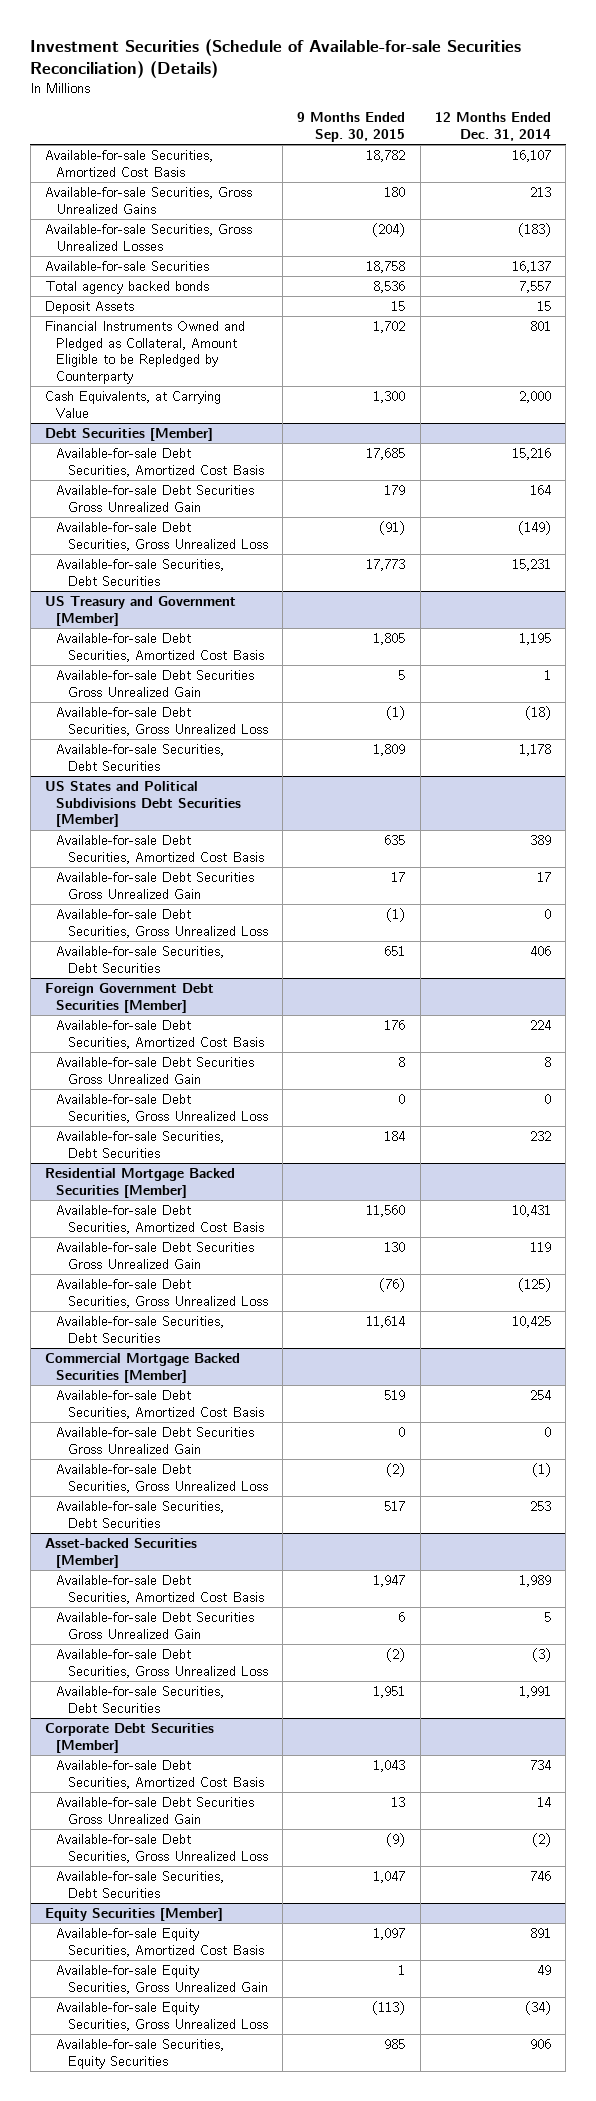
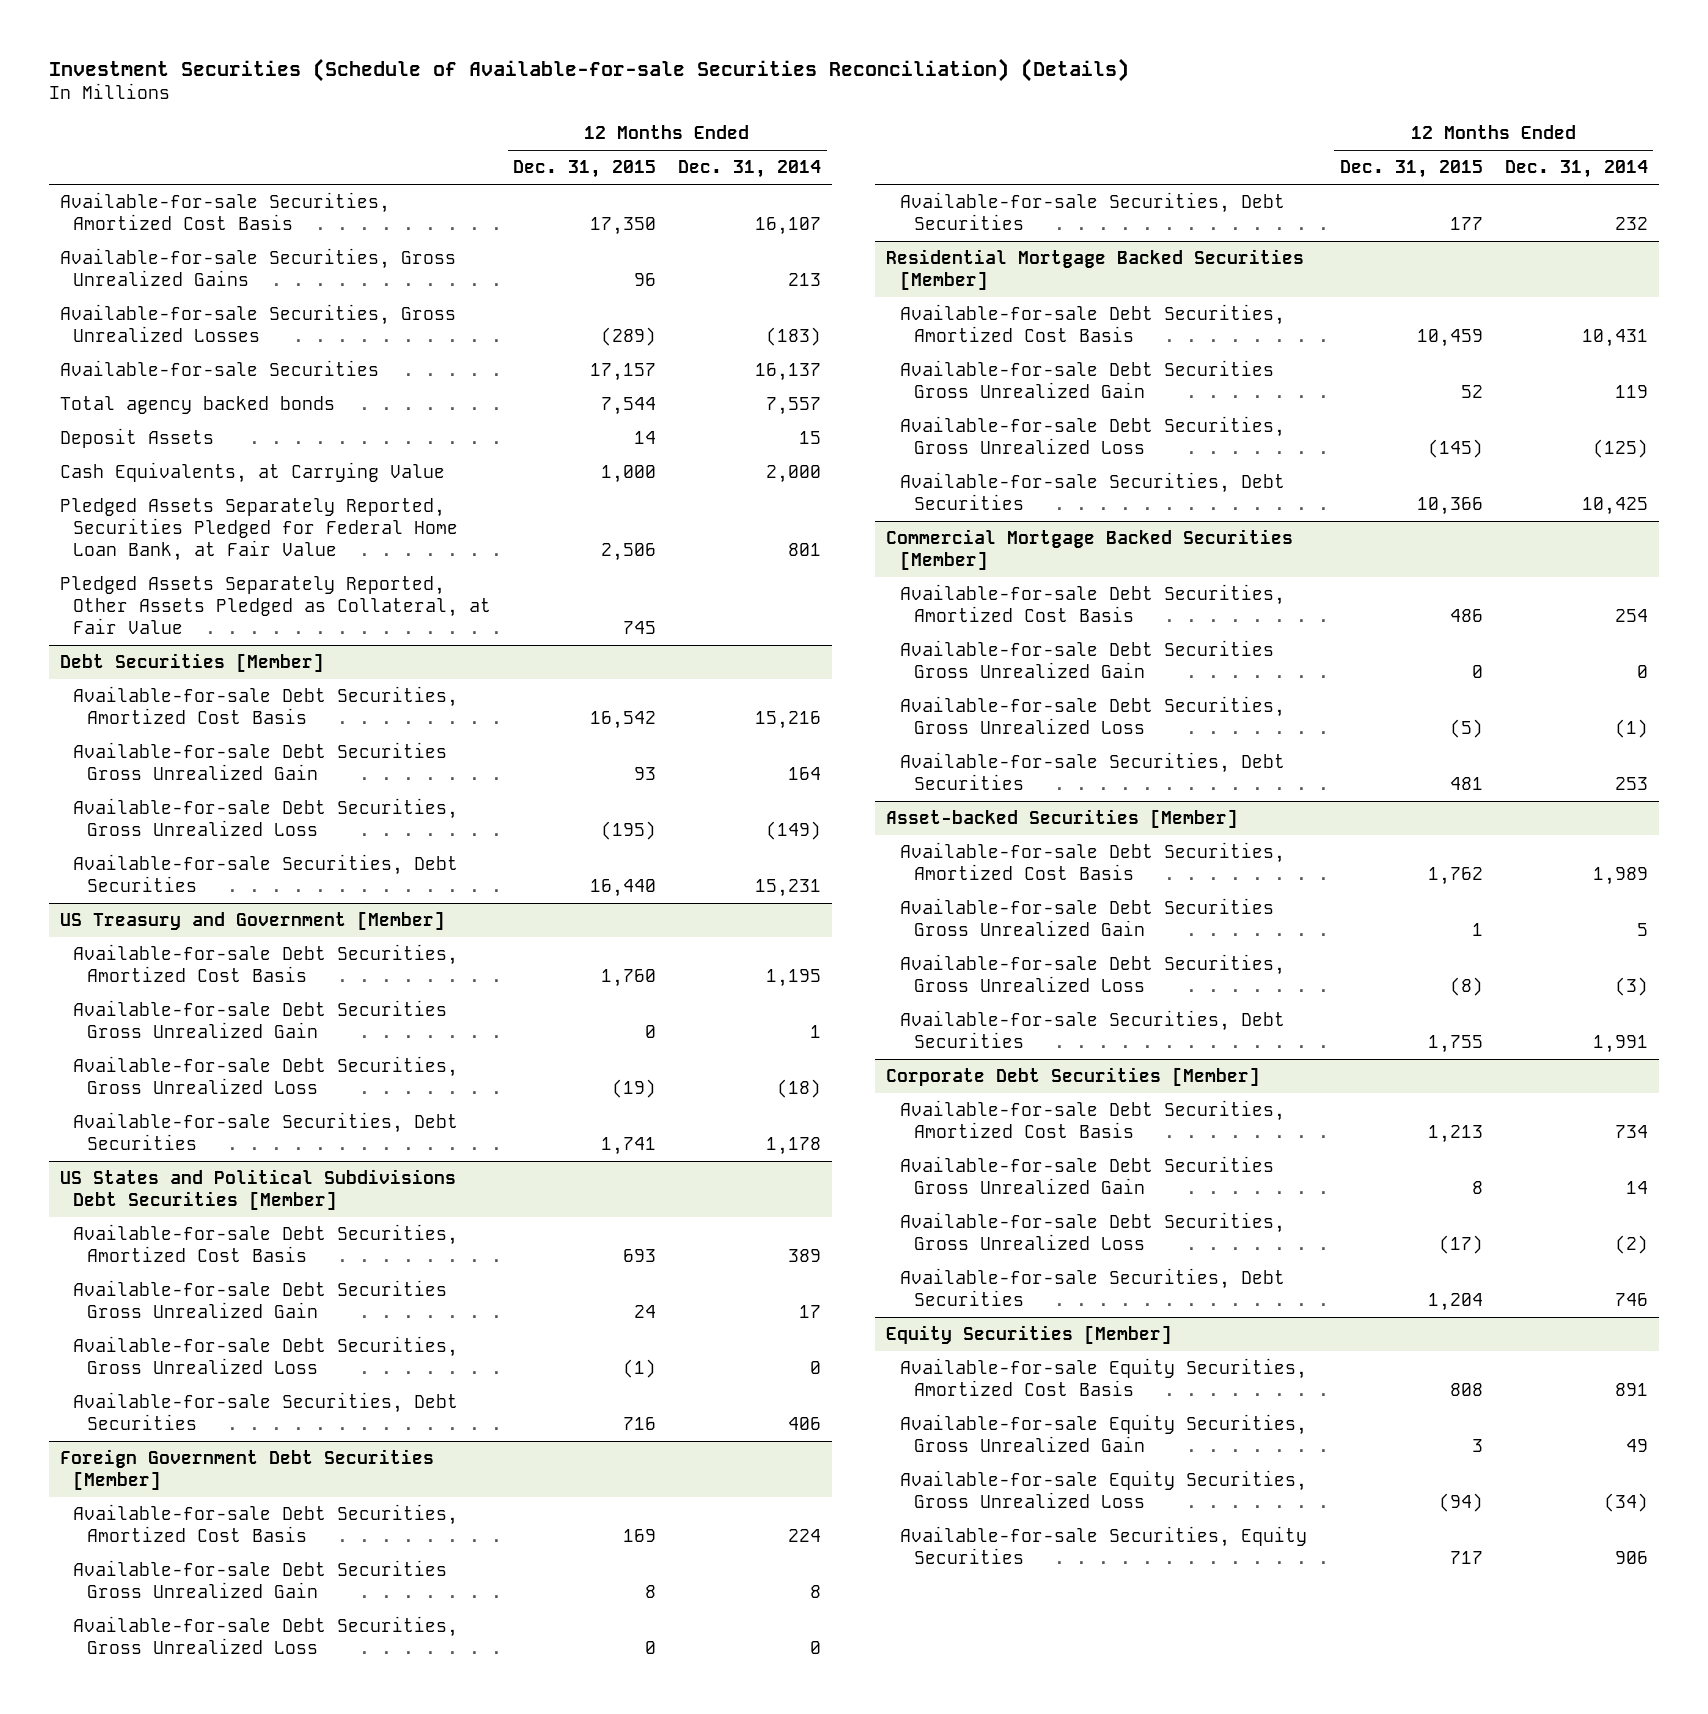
[297,112,406,143] 9 Months Ended Sep. 30, 2015 -> none
none -> [513,160,657,179] Dec. 31, 2015
[44,321,245,384] Financial Instruments Owned and Pledged as Collateral, Amount Eligible to be Repledged by Counterparty -> none
none -> [59,498,459,561] Pledged Assets Separately Reported, Securities Pledged for Federal Home Loan Bank, at Fair Value
none -> [59,576,492,634] Pledged Assets Separately Reported, Other Assets Pledged as Collateral, at Fair Value

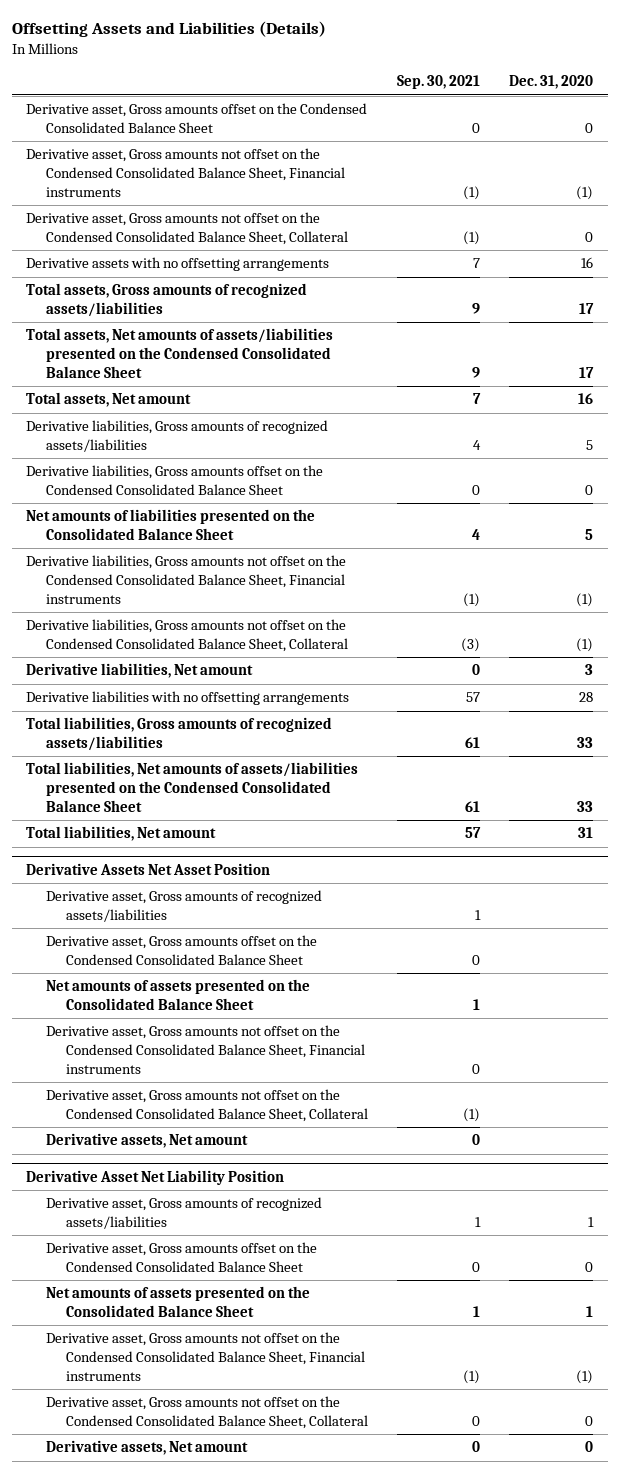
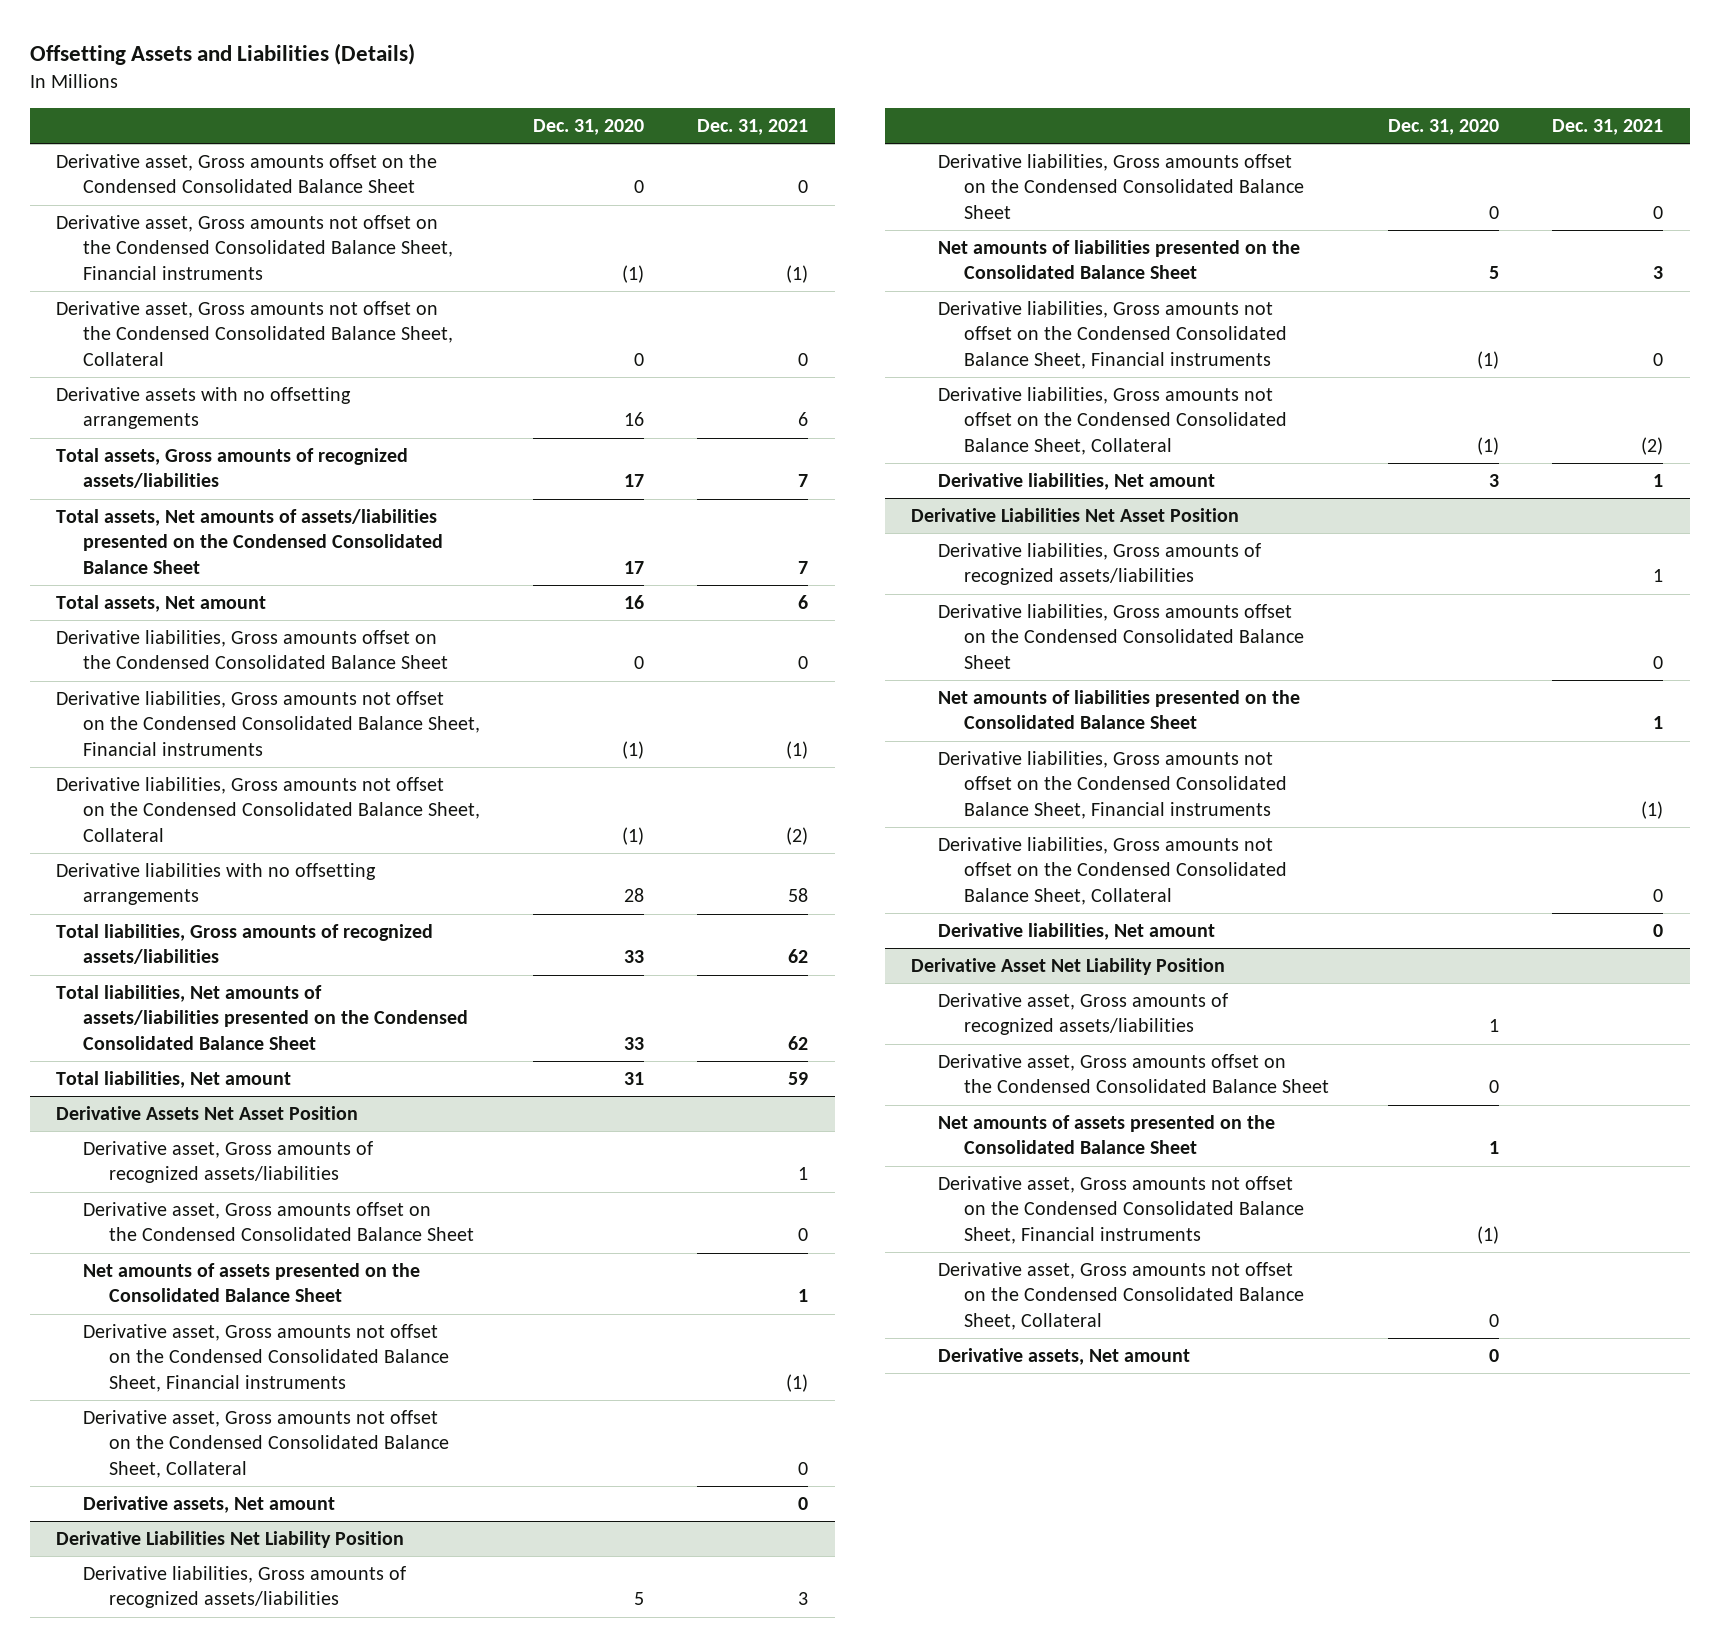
[397,75,481,90] Sep. 30, 2021 -> none
none -> [697,119,809,136] Dec. 31, 2021
[26,420,329,453] Derivative liabilities, Gross amounts of recognized assets/liabilities -> none
[26,509,316,541] Net amounts of liabilities presented on the Consolidated Balance Sheet -> none
[26,663,254,679] Derivative liabilities, Net amount -> none
none -> [56,1531,405,1549] Derivative Liabilities Net Liability Position
none -> [82,1566,406,1609] Derivative liabilities, Gross amounts of recognized assets/liabilities
none -> [937,154,1304,219] Derivative liabilities, Gross amounts offset on the Condensed Consolidated Balance Sheet
none -> [937,240,1300,280] Net amounts of liabilities presented on the Consolidated Balance Sheet
none -> [937,301,1287,369] Derivative liabilities, Gross amounts not offset on the Condensed Consolidated Balance Sheet, Financial instruments
none -> [937,387,1287,455] Derivative liabilities, Gross amounts not offset on the Condensed Consolidated Balance Sheet, Collateral
none -> [937,473,1215,491] Derivative liabilities, Net amount
none -> [911,508,1240,523] Derivative Liabilities Net Asset Position
none -> [937,543,1261,586] Derivative liabilities, Gross amounts of recognized assets/liabilities
none -> [937,604,1304,669] Derivative liabilities, Gross amounts offset on the Condensed Consolidated Balance Sheet
none -> [937,690,1300,730] Net amounts of liabilities presented on the Consolidated Balance Sheet
none -> [937,751,1287,819] Derivative liabilities, Gross amounts not offset on the Condensed Consolidated Balance Sheet, Financial instruments
none -> [937,837,1287,905] Derivative liabilities, Gross amounts not offset on the Condensed Consolidated Balance Sheet, Collateral
none -> [937,923,1215,941] Derivative liabilities, Net amount

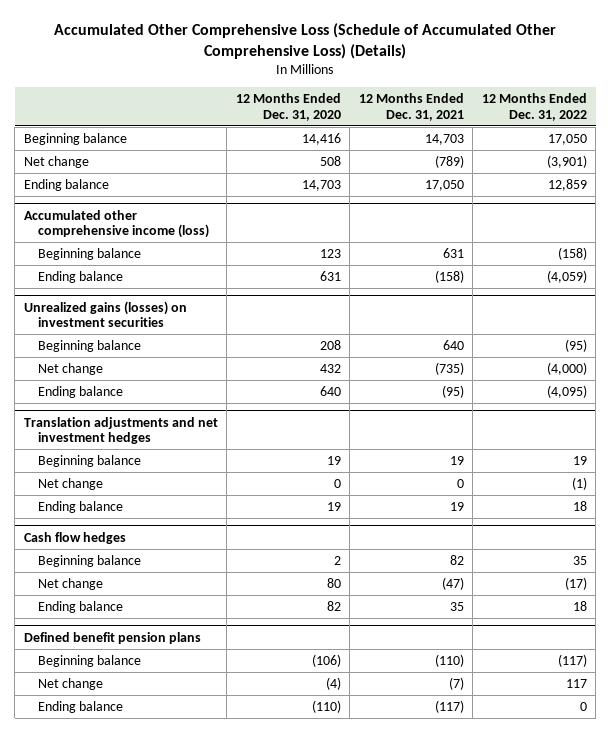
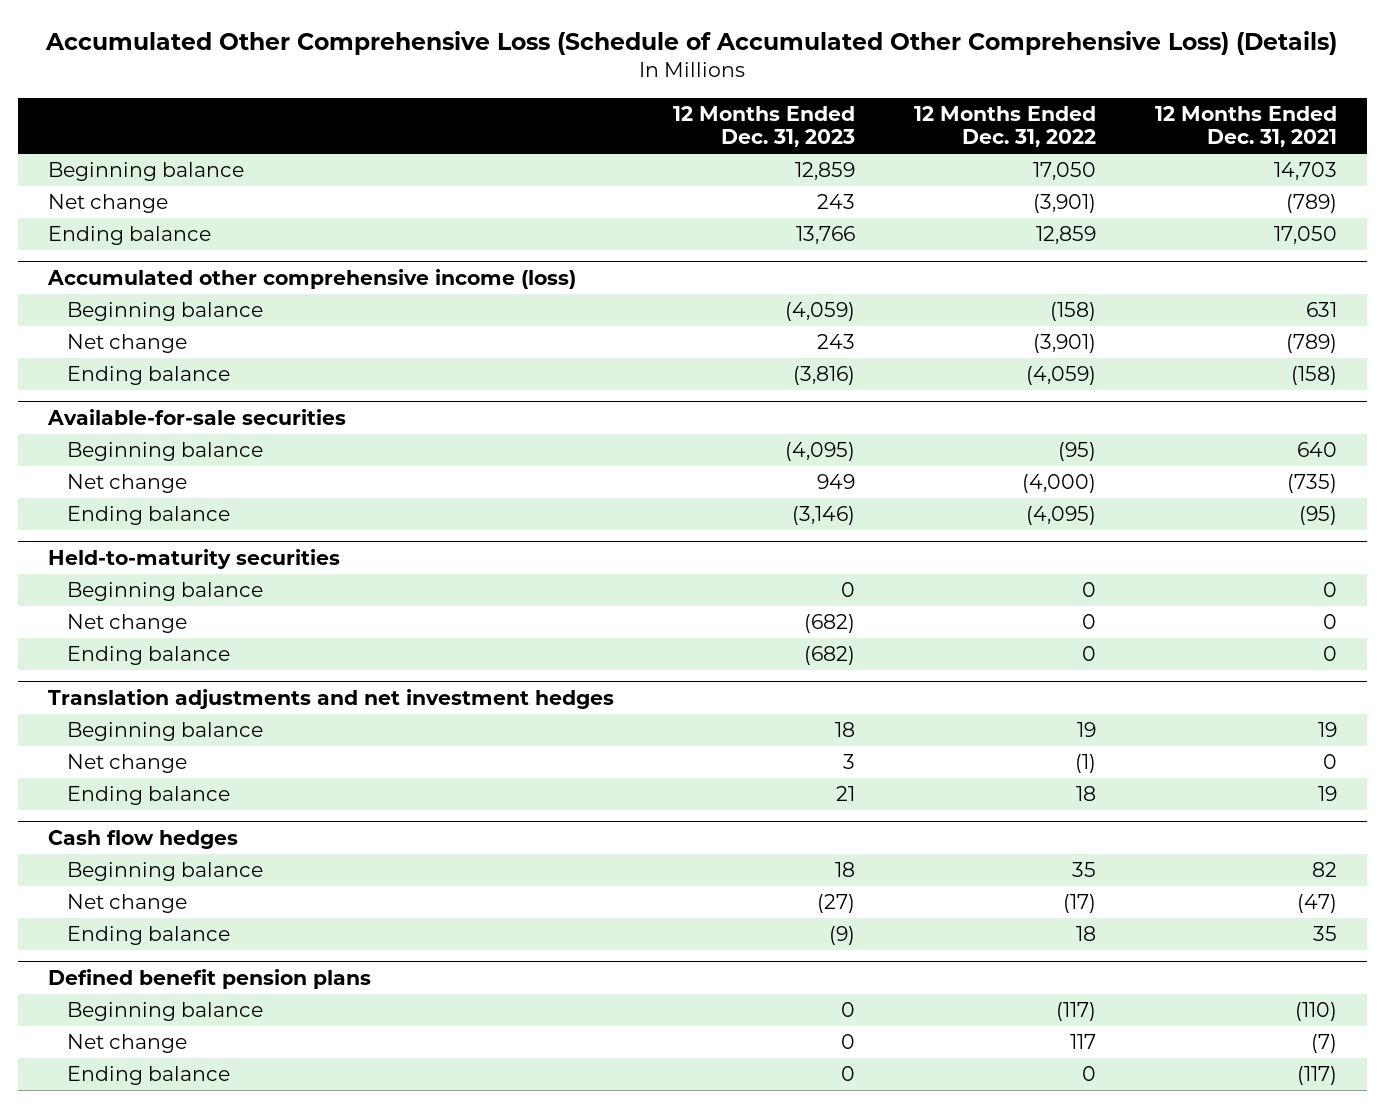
[235,93,341,121] 12 Months Ended Dec. 31, 2020 -> none
none -> [672,105,855,148] 12 Months Ended Dec. 31, 2023
none -> [67,333,188,353] Net change
[23,300,187,328] Unrealized gains (losses) on investment securities -> [46,408,346,425] Available-for-sale securities
none -> [47,548,340,569] Held-to-maturity securities
none -> [67,581,264,601] Beginning balance
none -> [67,613,188,633] Net change
none -> [67,645,231,665] Ending balance

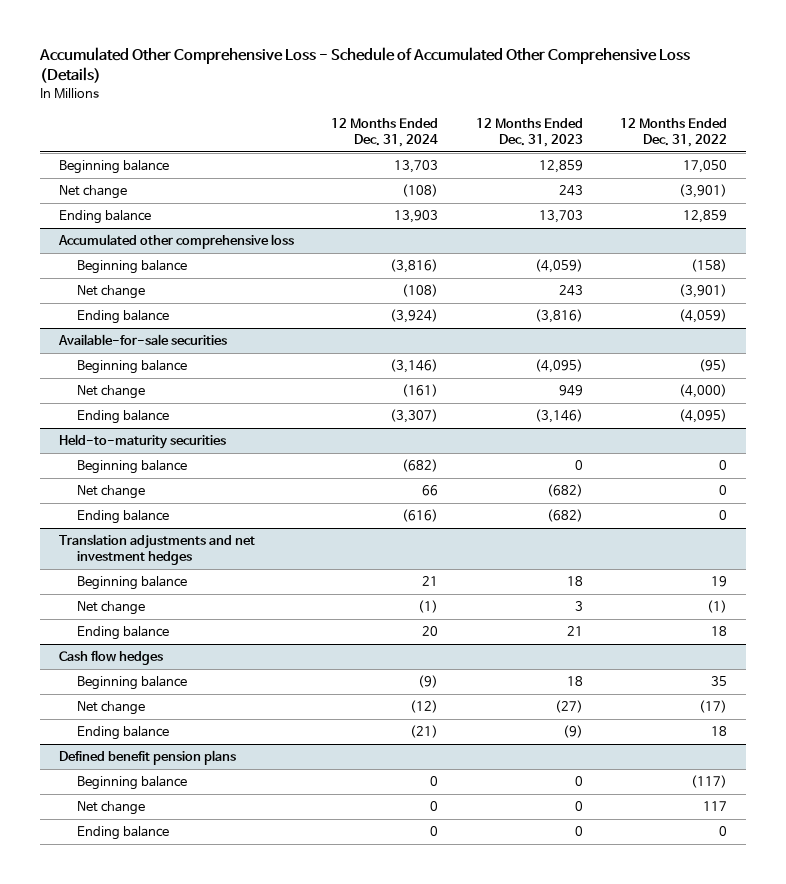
[45,30,1338,55] Accumulated Other Comprehensive Loss (Schedule of Accumulated Other Comprehensive Loss) (Details) -> [39,47,691,84] Accumulated Other Comprehensive Loss - Schedule of Accumulated Other Comprehensive Loss (Details)
[1155,105,1338,148] 12 Months Ended Dec. 31, 2021 -> none
none -> [331,117,439,148] 12 Months Ended Dec. 31, 2024
[795,225,855,244] 13,766 -> [538,210,583,224] 13,703
[46,268,576,289] Accumulated other comprehensive income (loss) -> [58,234,295,250] Accumulated other comprehensive loss

